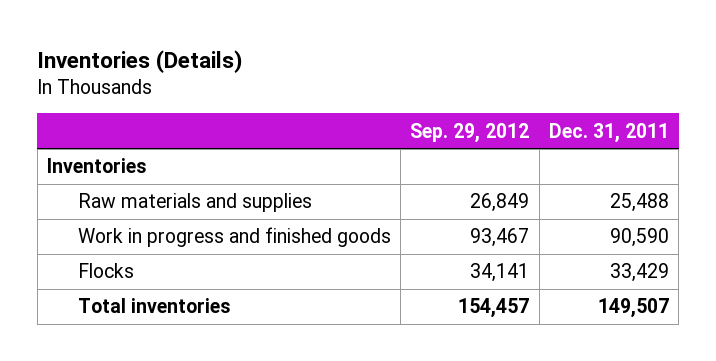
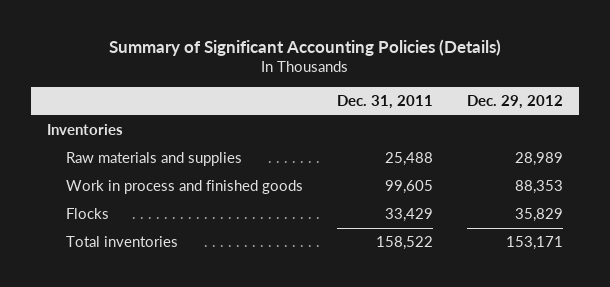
[37,49,243,73] Inventories (Details) -> [108,38,501,56] Summary of Significant Accounting Policies (Details)
[410,122,530,143] Sep. 29, 2012 -> none
none -> [466,94,563,109] Dec. 29, 2012
[77,227,391,248] Work in progress and finished goods -> [66,180,304,195] Work in process and finished goods
[609,228,669,248] 90,590 -> [385,180,434,195] 99,605
[597,298,669,319] 149,507 -> [376,236,434,251] 158,522

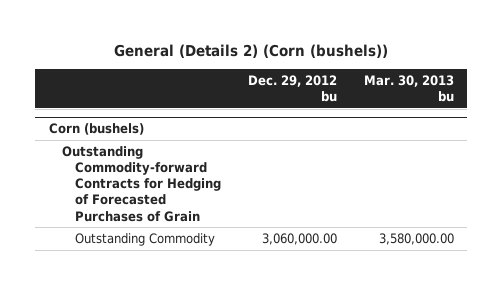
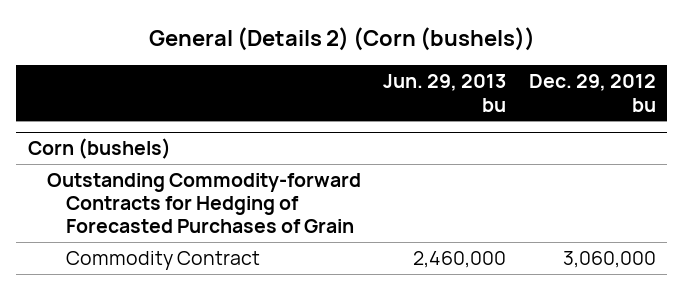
[363,74,454,103] Mar. 30, 2013 bu -> none
none -> [383,74,507,112] Jun. 29, 2013 bu
[75,233,216,247] Outstanding Commodity -> [66,250,261,270] Commodity Contract
[261,233,337,246] 3,060,000.00 -> [562,250,656,268] 3,060,000

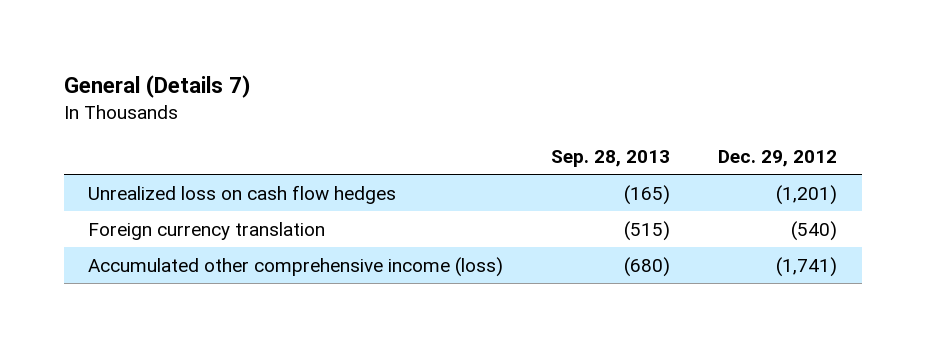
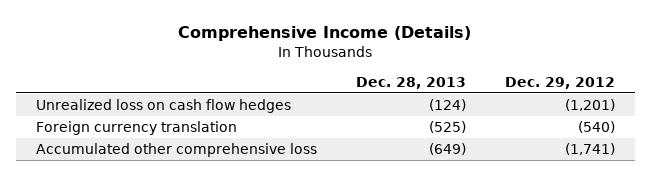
[63,75,251,99] General (Details 7) -> [178,25,472,41] Comprehensive Income (Details)
[551,149,671,167] Sep. 28, 2013 -> none
none -> [355,76,466,89] Dec. 28, 2013
[87,256,503,277] Accumulated other comprehensive income (loss) -> [35,143,317,158] Accumulated other comprehensive loss

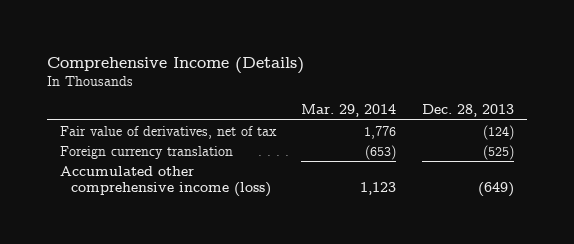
[505,76,616,89] Dec. 29, 2012 -> none
none -> [301,104,397,118] Mar. 29, 2014
[35,99,291,114] Unrealized loss on cash flow hedges -> [59,125,277,139] Fair value of derivatives, net of tax
[35,143,317,158] Accumulated other comprehensive loss -> [59,165,272,197] Accumulated other comprehensive income (loss)

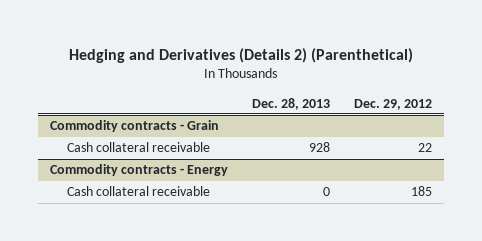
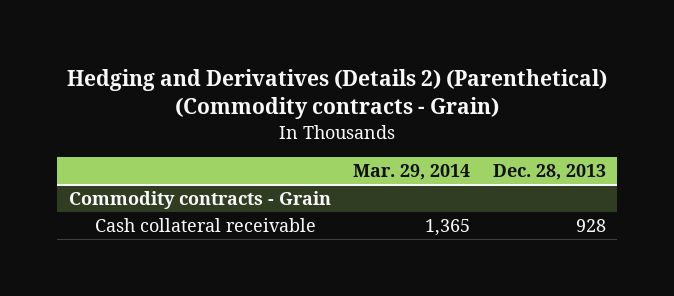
[68,47,413,63] Hedging and Derivatives (Details 2) (Parenthetical) -> [67,68,608,120] Hedging and Derivatives (Details 2) (Parenthetical) (Commodity contracts - Grain)
[353,98,432,110] Dec. 29, 2012 -> none
none -> [353,164,471,181] Mar. 29, 2014
[50,164,229,177] Commodity contracts - Energy -> none
[66,186,210,197] Cash collateral receivable -> none

